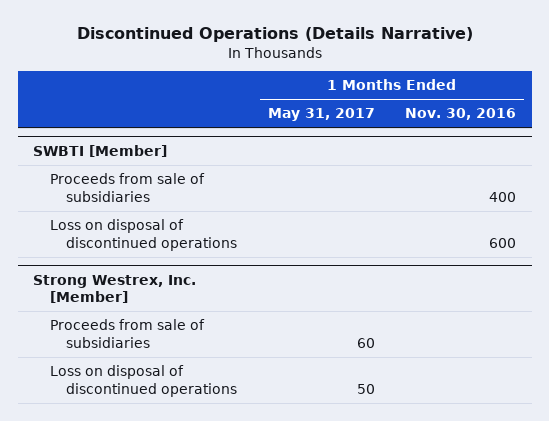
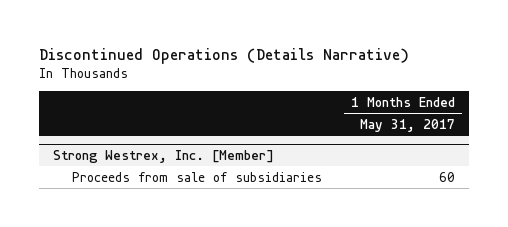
[405,108,517,121] Nov. 30, 2016 -> none
[33,144,168,157] SWBTI [Member] -> none
[49,172,205,202] Proceeds from sale of subsidiaries -> none
[49,218,238,251] Loss on disposal of discontinued operations -> none
[49,364,238,397] Loss on disposal of discontinued operations -> none

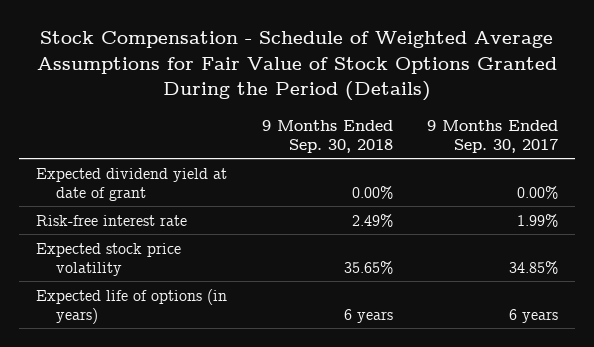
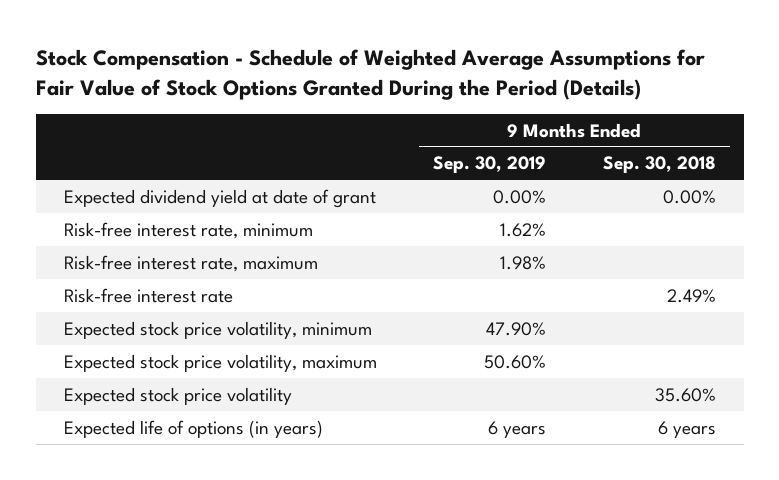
[426,119,558,153] 9 Months Ended Sep. 30, 2017 -> none
none -> [433,156,547,174] Sep. 30, 2019
none -> [63,221,313,239] Risk-free interest rate, minimum
none -> [63,254,318,272] Risk-free interest rate, maximum
none -> [63,320,372,339] Expected stock price volatility, minimum
none -> [63,353,377,372] Expected stock price volatility, maximum
[343,260,393,274] 35.65% -> [654,387,716,402] 35.60%

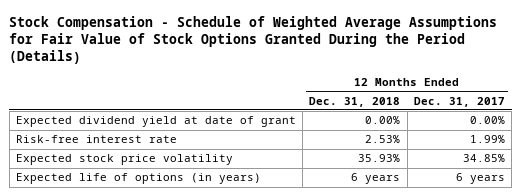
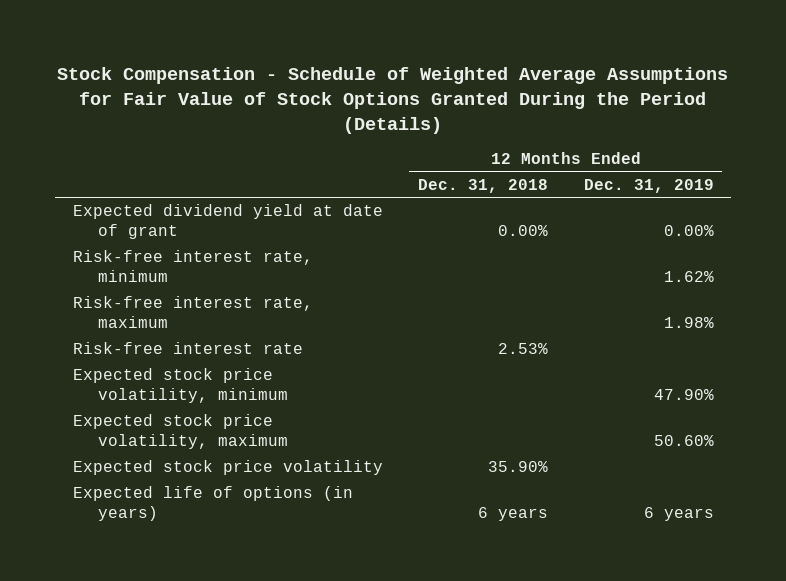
[413,96,505,107] Dec. 31, 2017 -> none
none -> [583,178,714,193] Dec. 31, 2019
none -> [72,250,313,283] Risk-free interest rate, minimum
none -> [72,296,313,329] Risk-free interest rate, maximum
none -> [72,368,288,404] Expected stock price volatility, minimum
none -> [72,414,288,450] Expected stock price volatility, maximum
[358,154,401,163] 35.93% -> [488,461,549,473] 35.90%

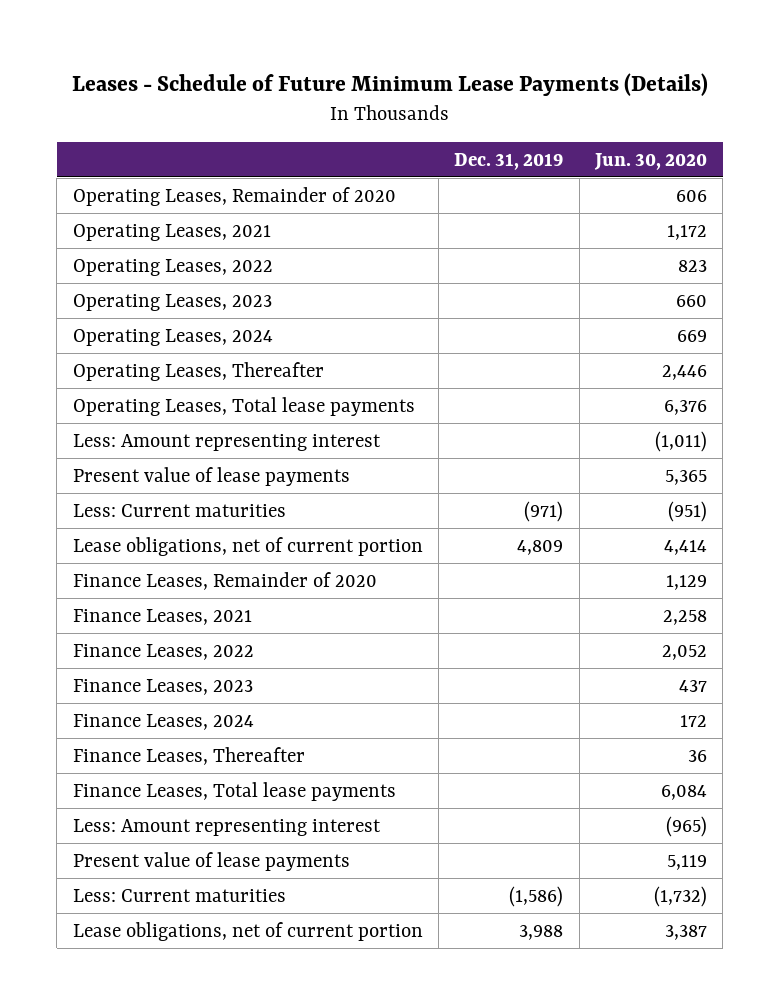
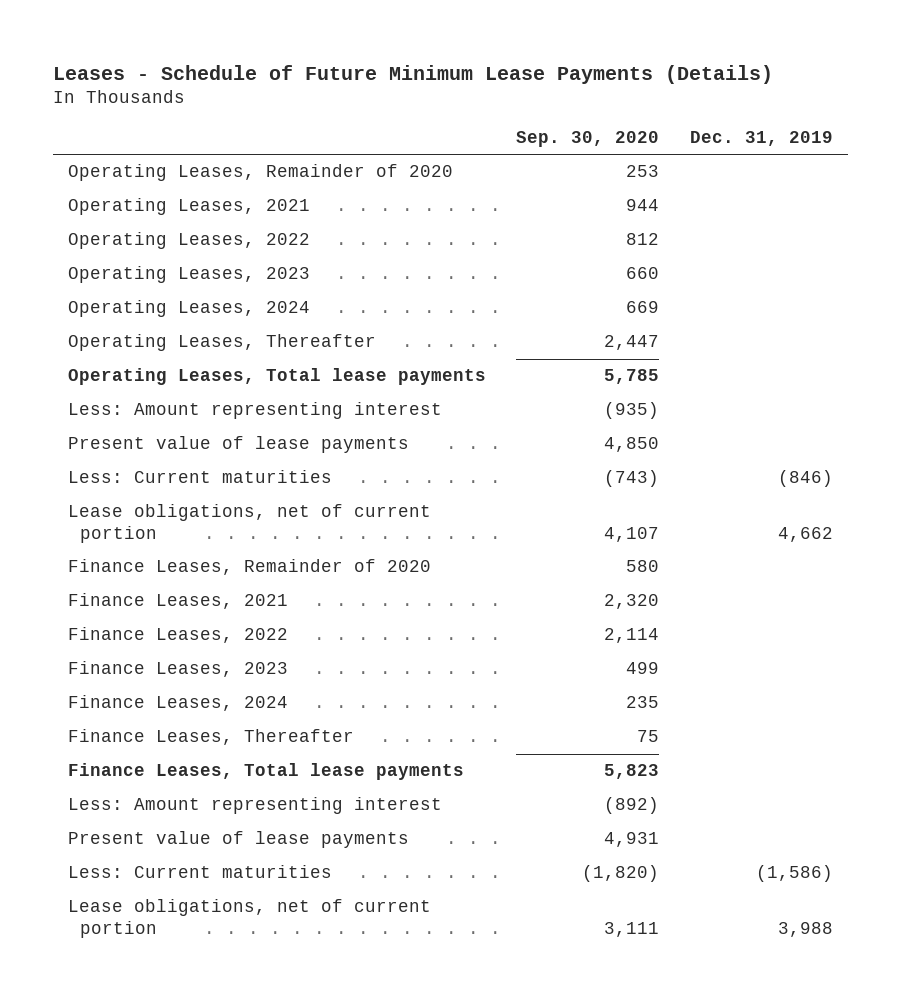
[594,152,708,170] Jun. 30, 2020 -> none
none -> [516,130,660,147] Sep. 30, 2020
[524,500,564,522] (971) -> [777,470,833,488] (846)
[517,539,564,555] 4,809 -> [777,526,833,542] 4,662

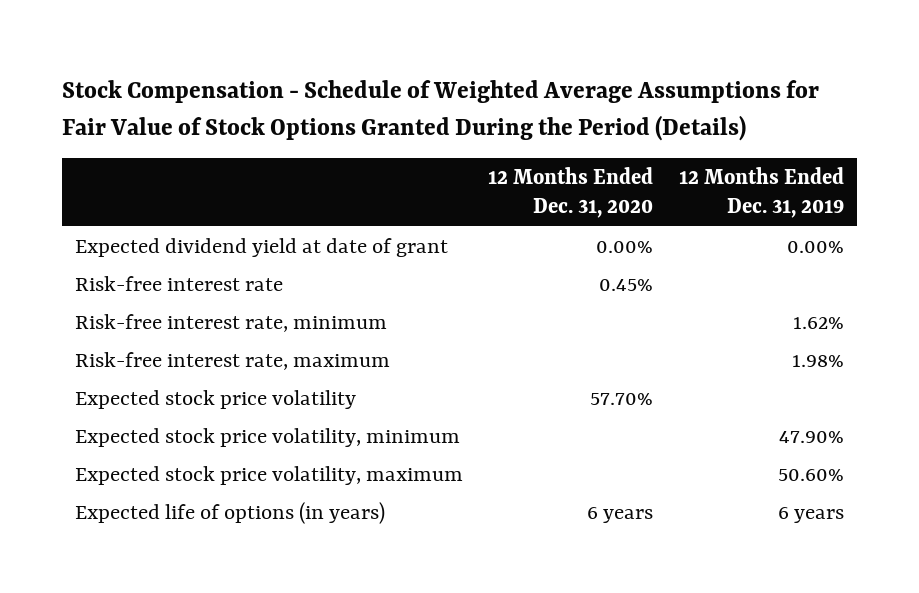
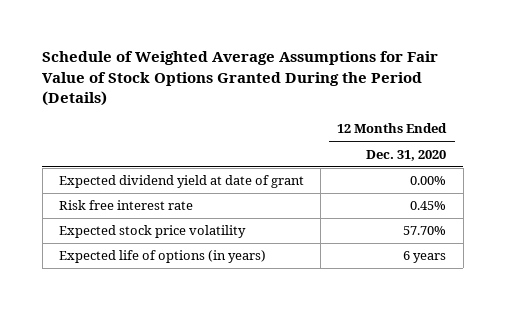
[61,80,819,141] Stock Compensation - Schedule of Weighted Average Assumptions for Fair Value of Stock Options Granted During the Period (Details) -> [42,51,439,106] Schedule of Weighted Average Assumptions for Fair Value of Stock Options Granted During the Period (Details)
[678,167,844,219] 12 Months Ended Dec. 31, 2019 -> none
[74,313,387,332] Risk-free interest rate, minimum -> none
[74,351,390,370] Risk-free interest rate, maximum -> none
[74,275,283,291] Risk-free interest rate -> [59,200,194,211] Risk free interest rate
[74,427,460,447] Expected stock price volatility, minimum -> none
[74,465,463,485] Expected stock price volatility, maximum -> none

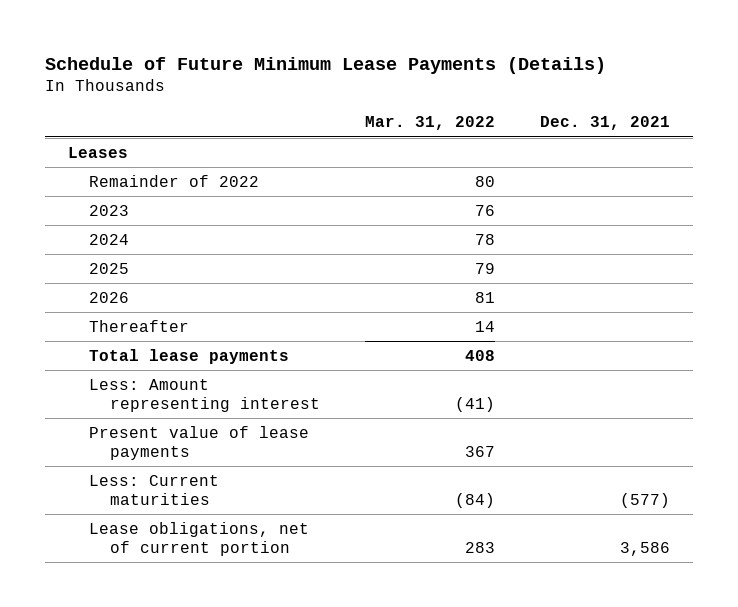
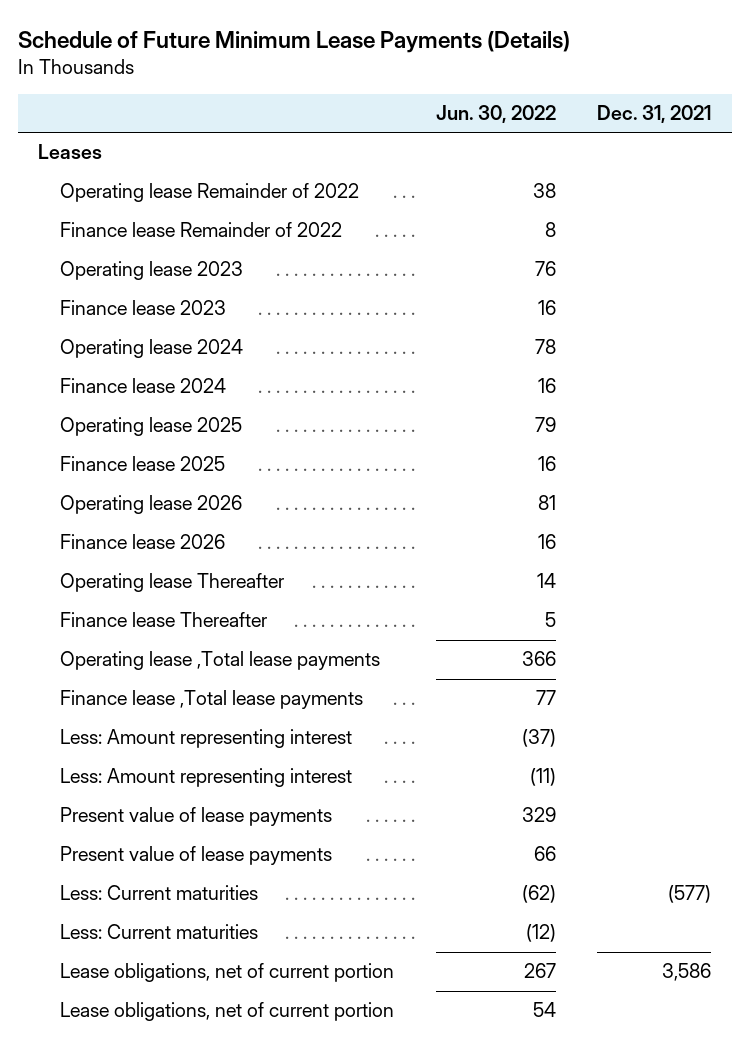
[365,116,496,131] Mar. 31, 2022 -> none
none -> [435,104,556,123] Jun. 30, 2022
[88,174,259,187] Remainder of 2022 -> [59,183,359,203] Operating lease Remainder of 2022
none -> [59,222,342,238] Finance lease Remainder of 2022
[88,204,129,216] 2023 -> [59,261,243,281] Operating lease 2023
none -> [59,300,226,316] Finance lease 2023
[88,233,129,245] 2024 -> [59,339,243,359] Operating lease 2024
none -> [59,378,226,394] Finance lease 2024
[88,262,129,274] 2025 -> [59,417,242,437] Operating lease 2025
none -> [59,456,225,472] Finance lease 2025
[88,291,129,303] 2026 -> [59,495,242,515] Operating lease 2026
none -> [59,534,225,550] Finance lease 2026
[88,319,189,332] Thereafter -> [59,573,284,593] Operating lease Thereafter
none -> [59,612,267,628] Finance lease Thereafter
[88,348,289,364] Total lease payments -> [59,651,380,671] Operating lease ,Total lease payments
none -> [59,690,363,710] Finance lease ,Total lease payments
none -> [59,768,352,788] Less: Amount representing interest
none -> [59,846,332,866] Present value of lease payments
none -> [59,924,258,940] Less: Current maturities
none -> [59,1002,394,1022] Lease obligations, net of current portion

